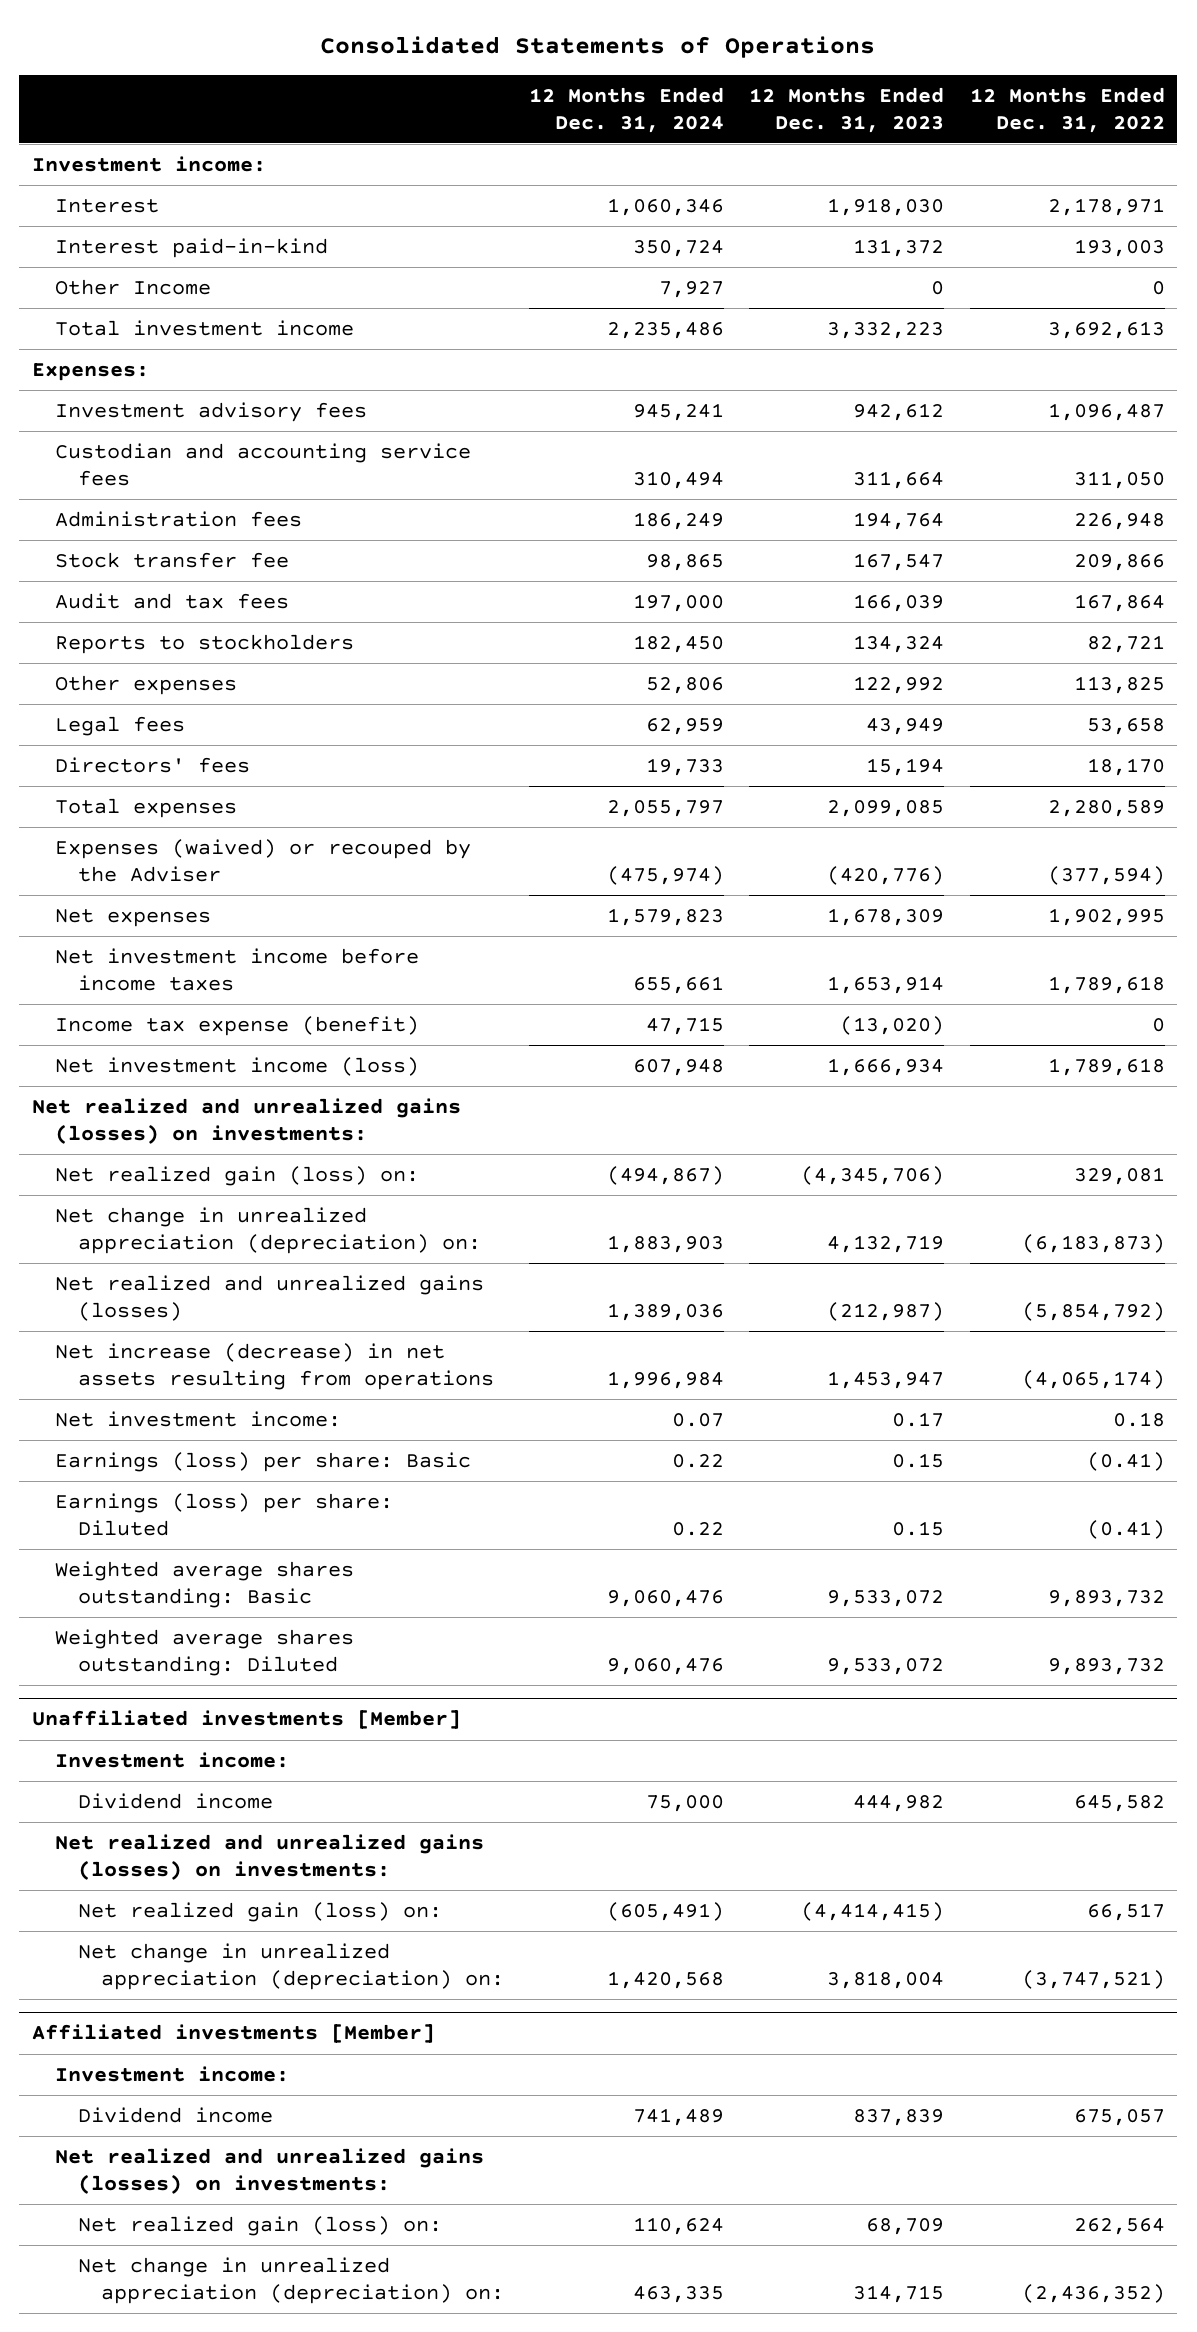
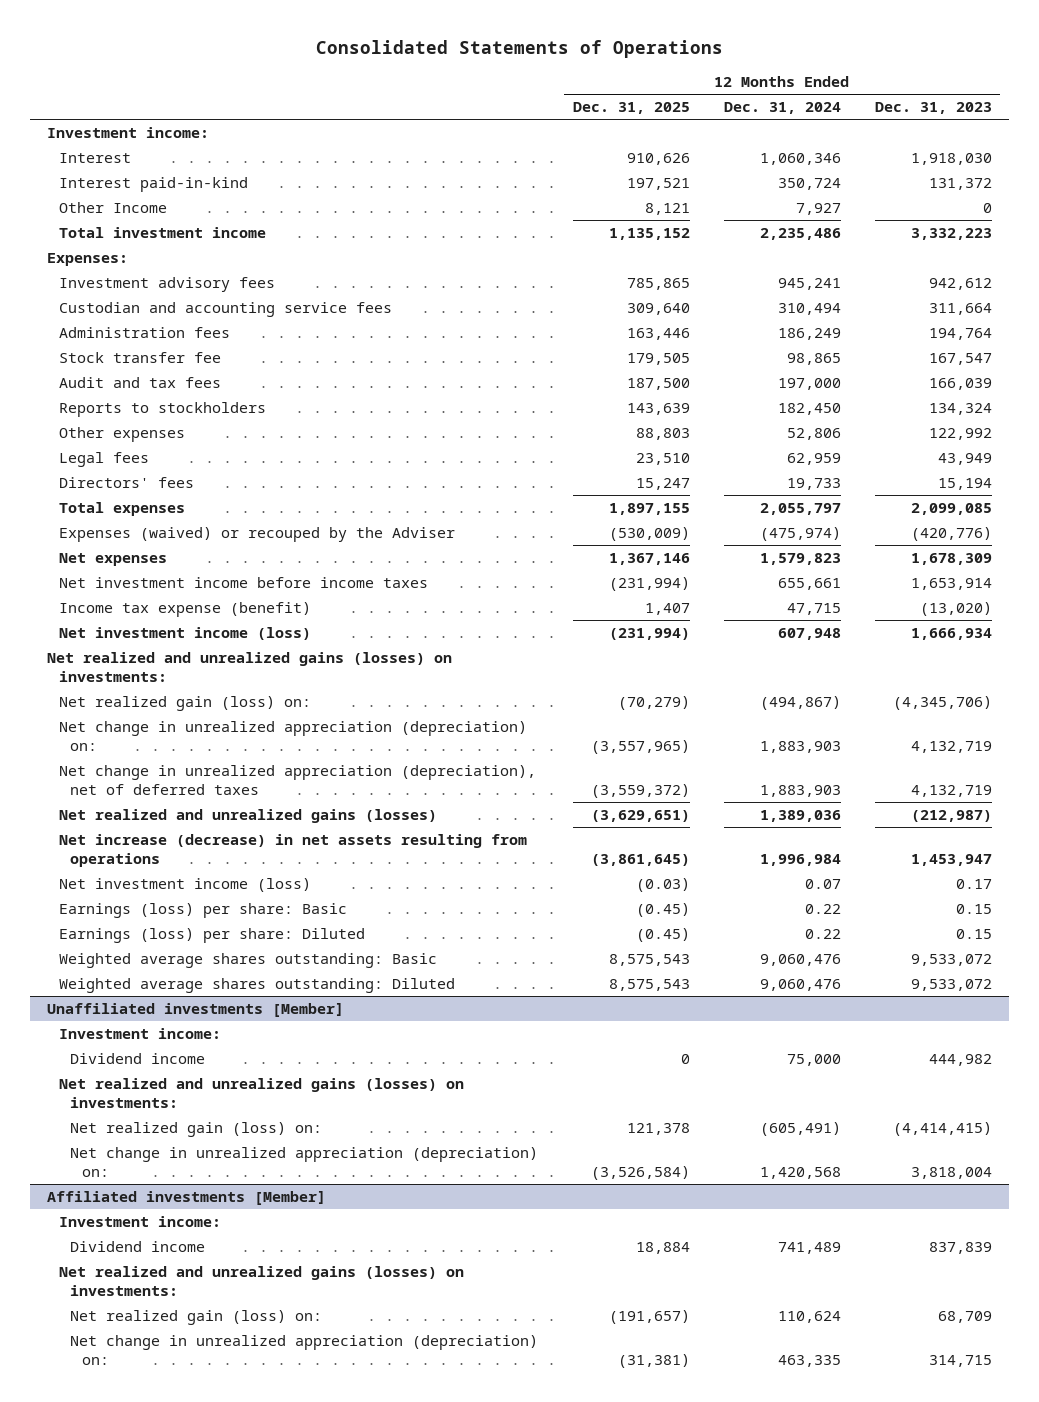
[969,87,1165,133] 12 Months Ended Dec. 31, 2022 -> none
none -> [572,102,690,115] Dec. 31, 2025
none -> [58,765,536,796] Net change in unrealized appreciation (depreciation), net of deferred taxes
[55,1411,342,1428] Net investment income: -> [58,878,311,893] Net investment income (loss)

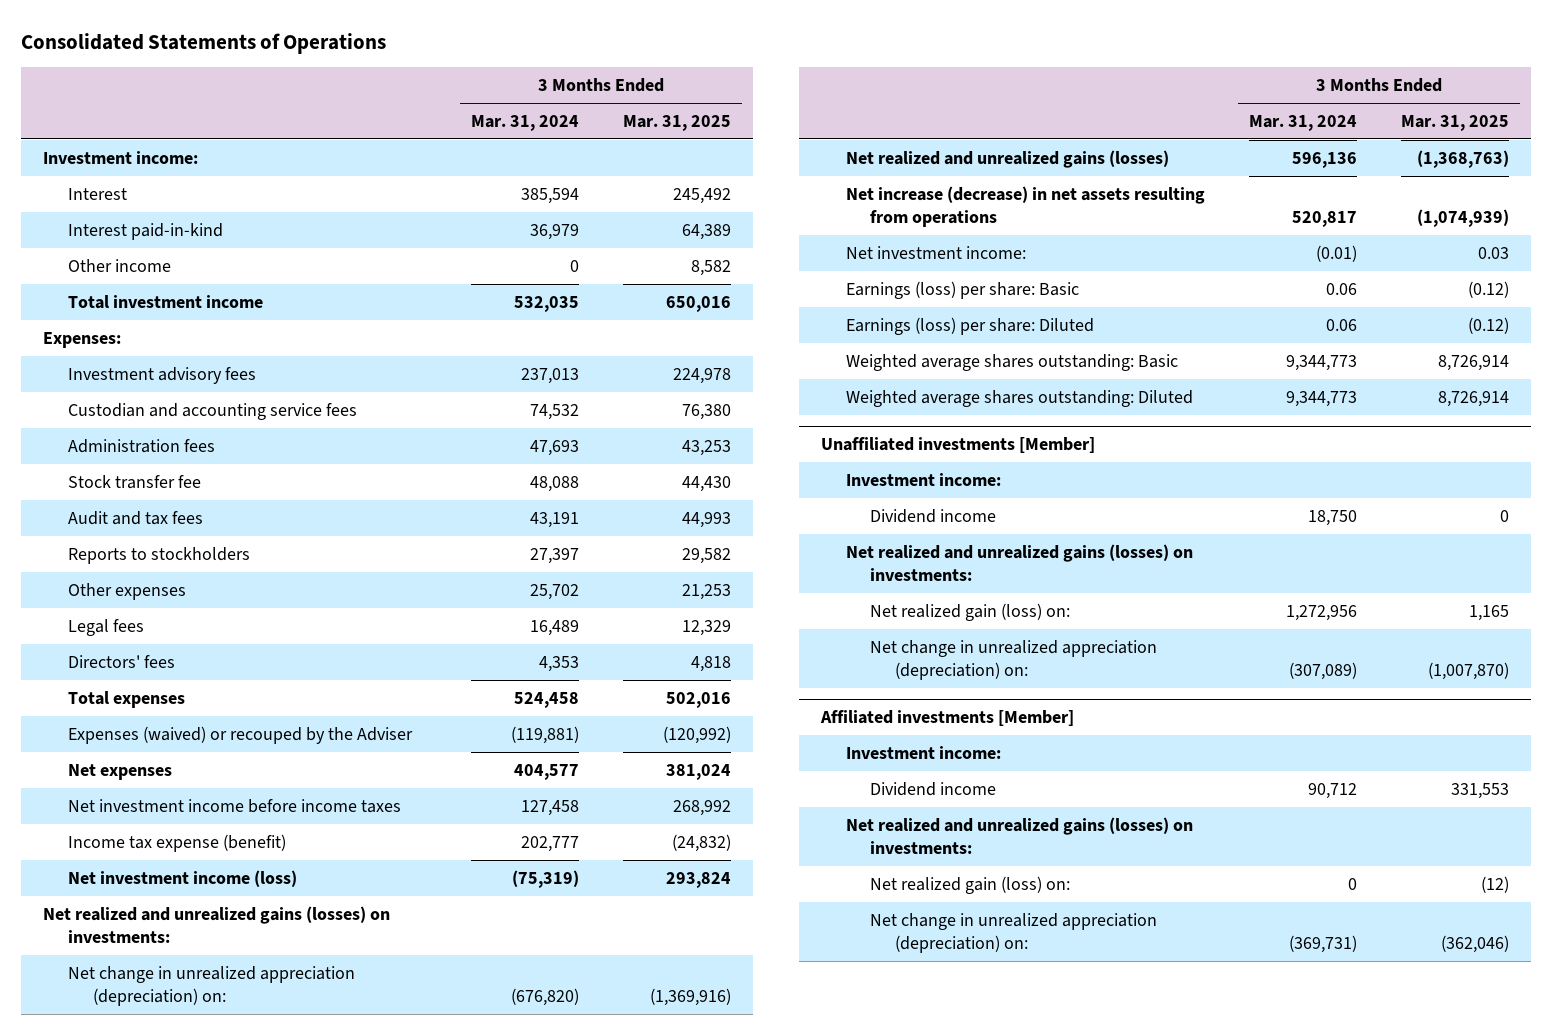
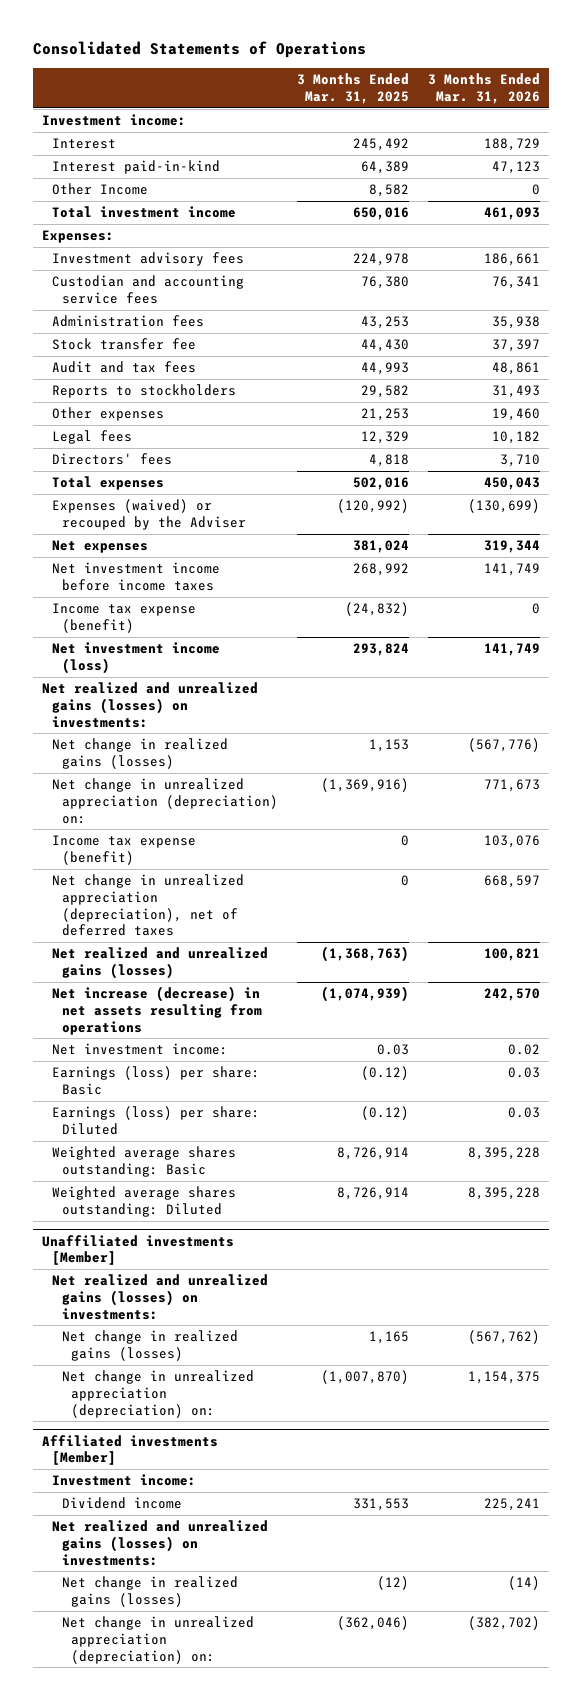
[471,114,580,131] Mar. 31, 2024 -> none
none -> [427,73,540,104] 3 Months Ended Mar. 31, 2026
[67,258,171,272] Other income -> [52,183,149,196] Other Income
none -> [52,738,229,769] Net change in realized gains (losses)
none -> [52,835,197,865] Income tax expense (benefit)
none -> [52,874,245,937] Net change in unrealized appreciation (depreciation), net of deferred taxes
[845,472,1001,486] Investment income: -> none
[870,508,997,523] Dividend income -> none
[870,602,1071,621] Net realized gain (loss) on: -> [61,1330,238,1361] Net change in realized gains (losses)
[870,875,1071,894] Net realized gain (loss) on: -> [61,1576,238,1607] Net change in realized gains (losses)

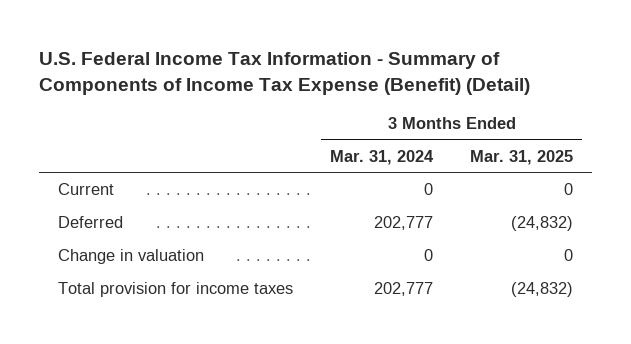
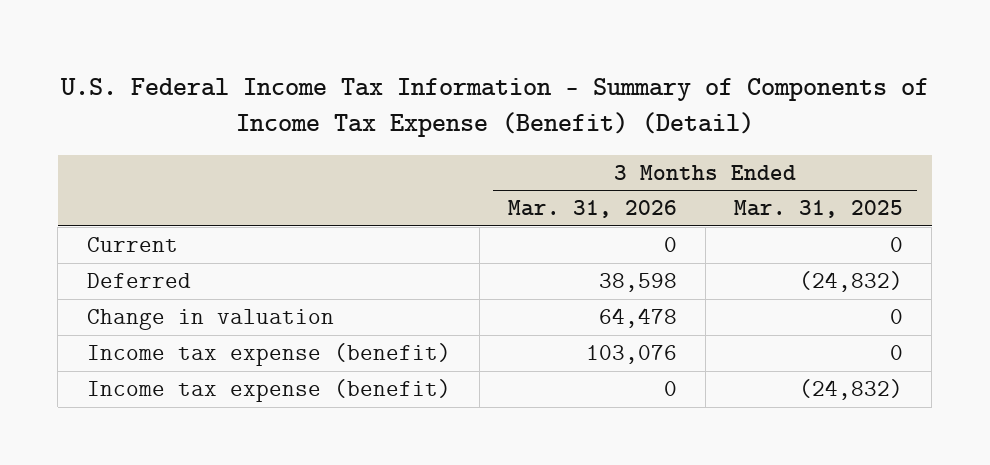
[330,149,435,165] Mar. 31, 2024 -> none
none -> [507,200,677,219] Mar. 31, 2026
[57,282,293,298] Total provision for income taxes -> [86,343,451,367] Income tax expense (benefit)
[511,282,574,298] (24,832) -> [890,345,904,361] 0
none -> [86,379,451,403] Income tax expense (benefit)

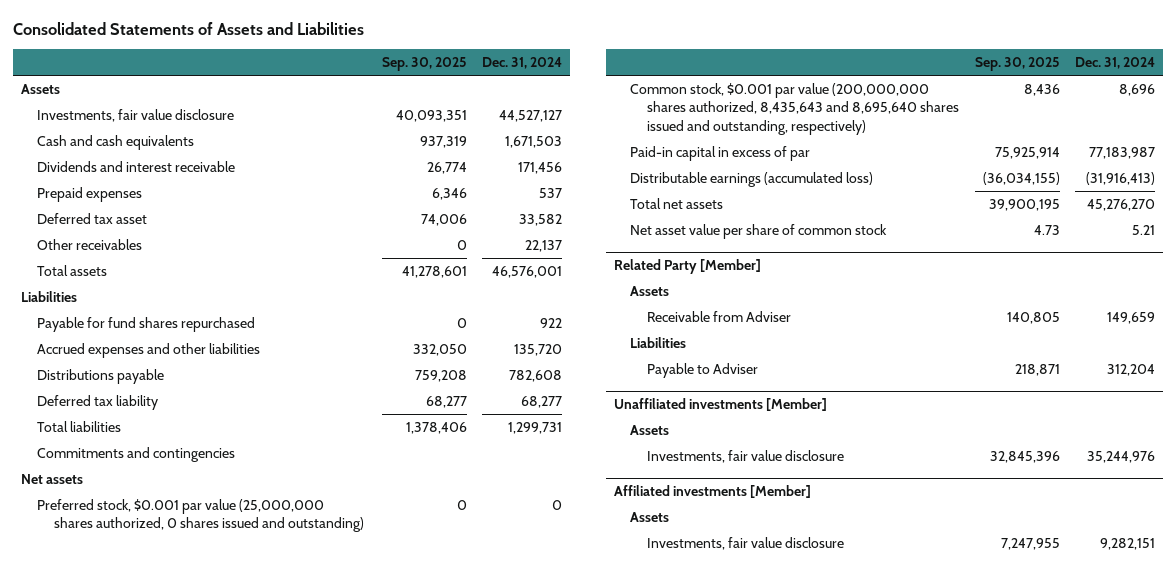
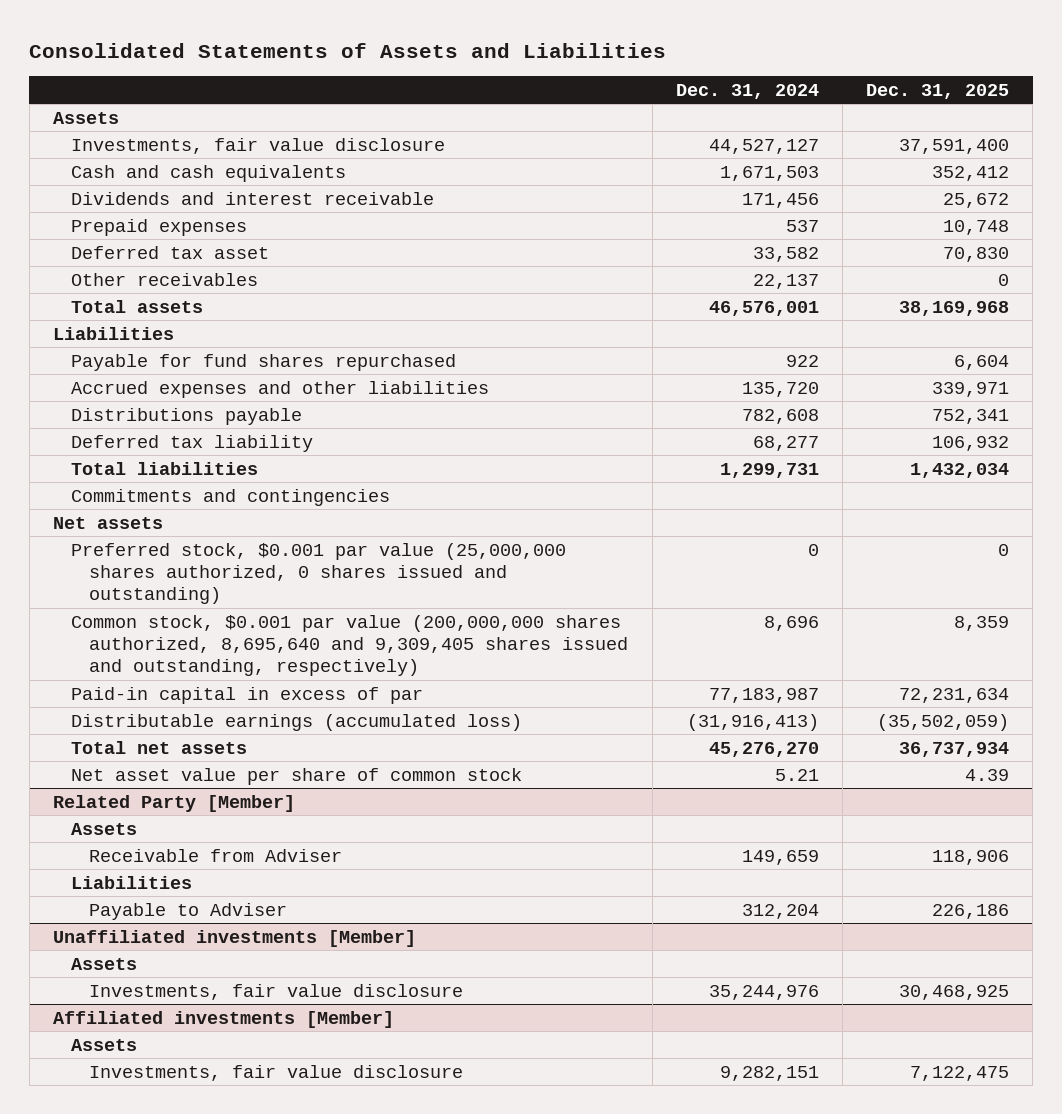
[381,57,467,72] Sep. 30, 2025 -> none
none -> [866,83,1010,99] Dec. 31, 2025
[630,82,959,135] Common stock, $0.001 par value (200,000,000 shares authorized, 8,435,643 and 8,695,640 shares issued and outstanding, respectively) -> [71,614,629,677] Common stock, $0.001 par value (200,000,000 shares authorized, 8,695,640 and 9,309,405 shares issued and outstanding, respectively)

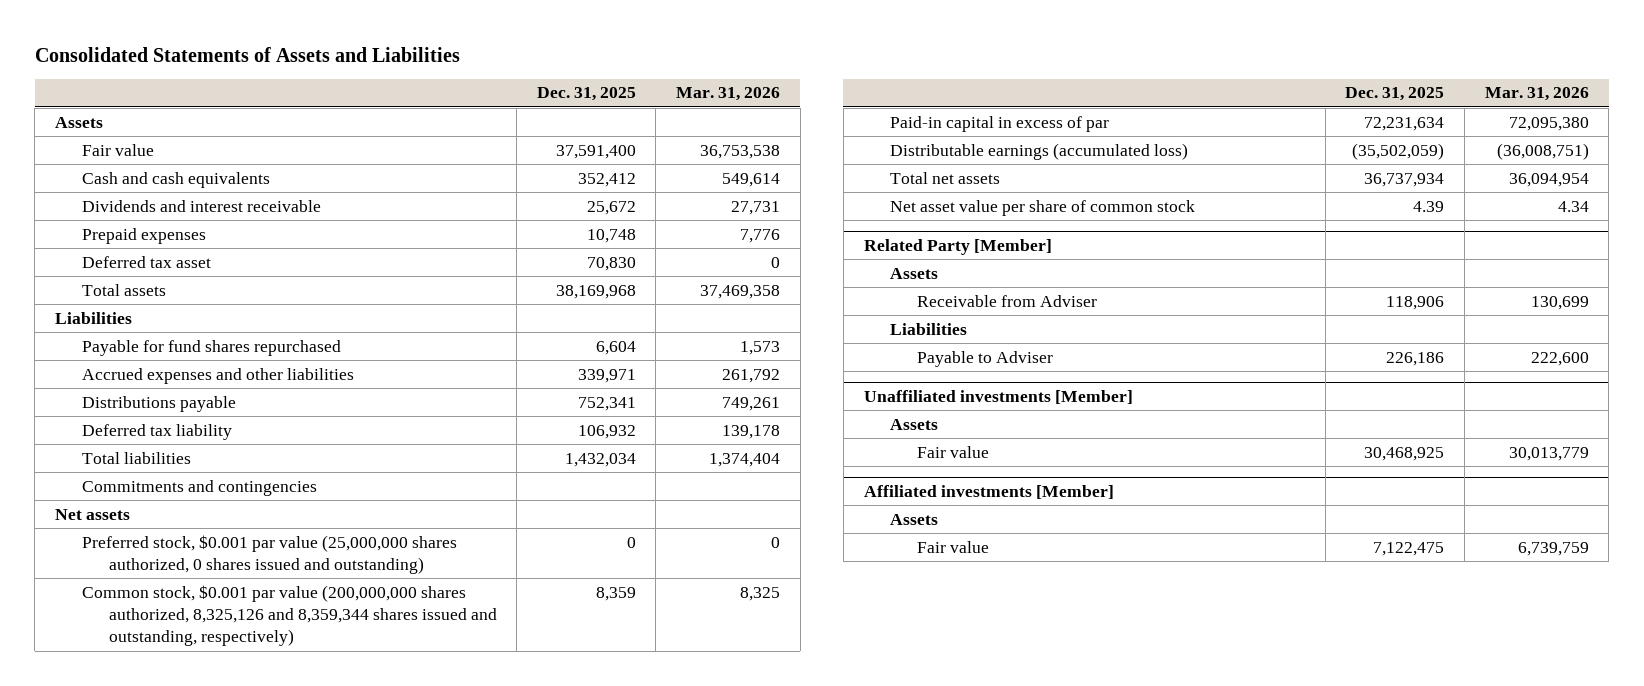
[675,83,819,99] Dec. 31, 2024 -> none
none -> [676,87,781,102] Mar. 31, 2026
[71,137,446,154] Investments, fair value disclosure -> [81,143,154,156] Fair value
[71,272,259,286] Other receivables -> none
[71,614,629,677] Common stock, $0.001 par value (200,000,000 shares authorized, 8,695,640 and 9,309,405 shares issued and outstanding, respectively) -> [81,584,497,647] Common stock, $0.001 par value (200,000,000 shares authorized, 8,325,126 and 8,359,344 shares issued and outstanding, respectively)
[89,983,464,1000] Investments, fair value disclosure -> [917,445,990,458] Fair value
[89,1064,464,1081] Investments, fair value disclosure -> [917,540,990,553] Fair value

